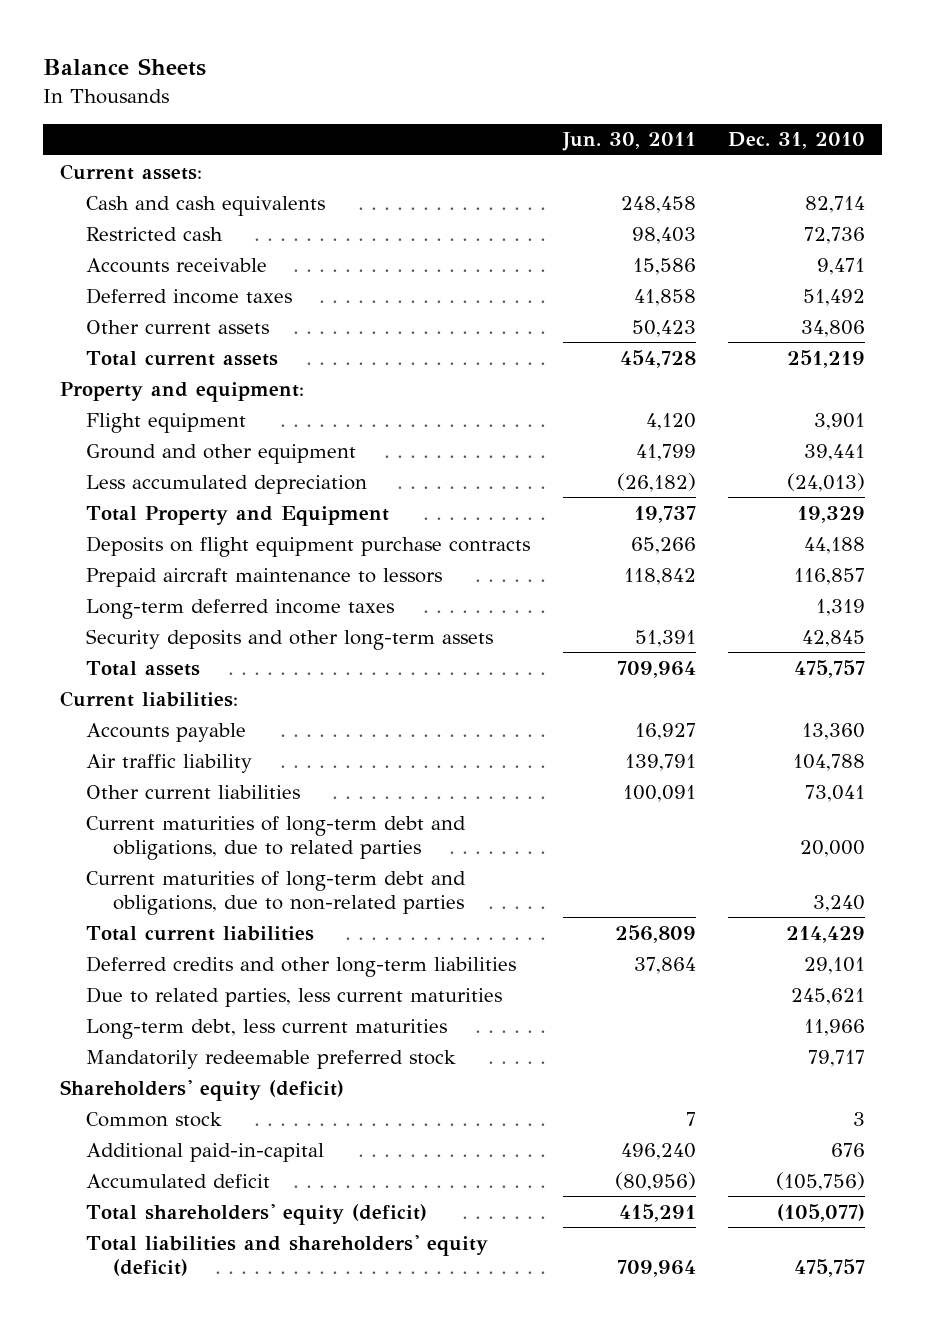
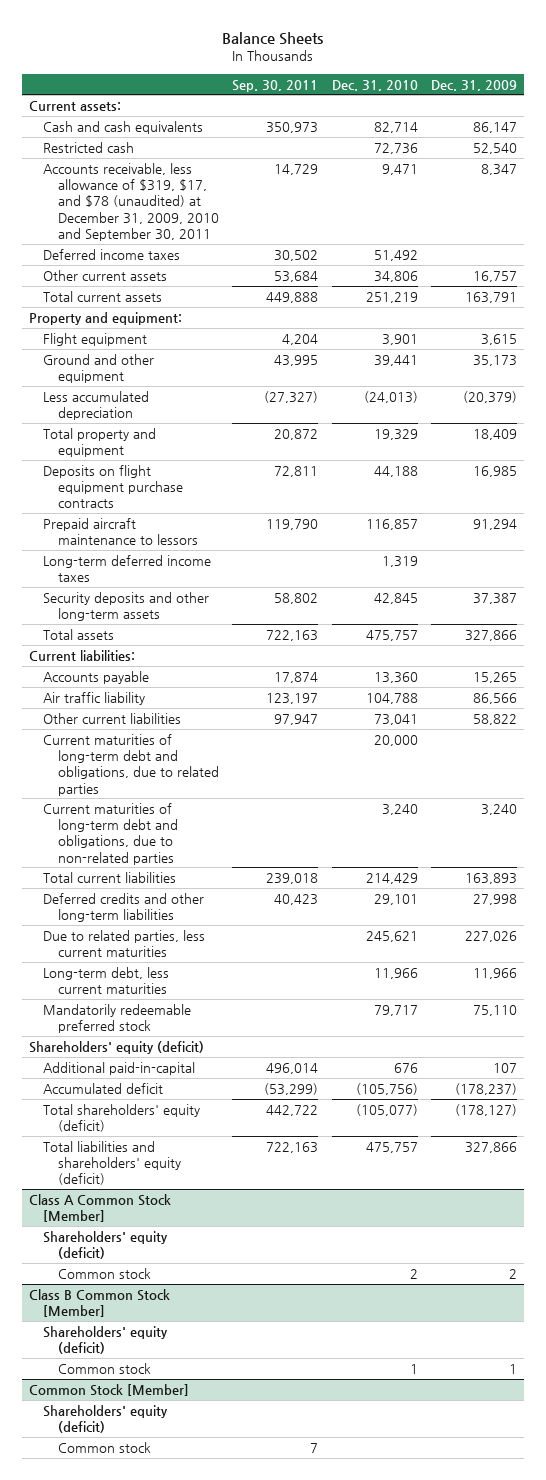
[561,132,696,152] Jun. 30, 2011 -> none
none -> [232,79,319,92] Sep. 30, 2011
none -> [431,79,518,91] Dec. 31, 2009
[86,257,268,273] Accounts receivable -> [43,163,219,241] Accounts receivable, less allowance of $319, $17, and $78 (unaudited) at December 31, 2009, 2010 and September 30, 2011
[86,505,390,526] Total Property and Equipment -> [43,428,157,458] Total property and equipment
[86,1111,223,1127] Common stock -> none
none -> [28,1194,171,1223] Class A Common Stock [Member]
none -> [43,1231,169,1260] Shareholders' equity (deficit)
none -> [57,1268,151,1280] Common stock
none -> [28,1289,170,1318] Class B Common Stock [Member]
none -> [43,1326,169,1355] Shareholders' equity (deficit)
none -> [57,1363,151,1375] Common stock
none -> [28,1384,189,1397] Common Stock [Member]
none -> [43,1405,169,1434] Shareholders' equity (deficit)
none -> [57,1442,151,1454] Common stock

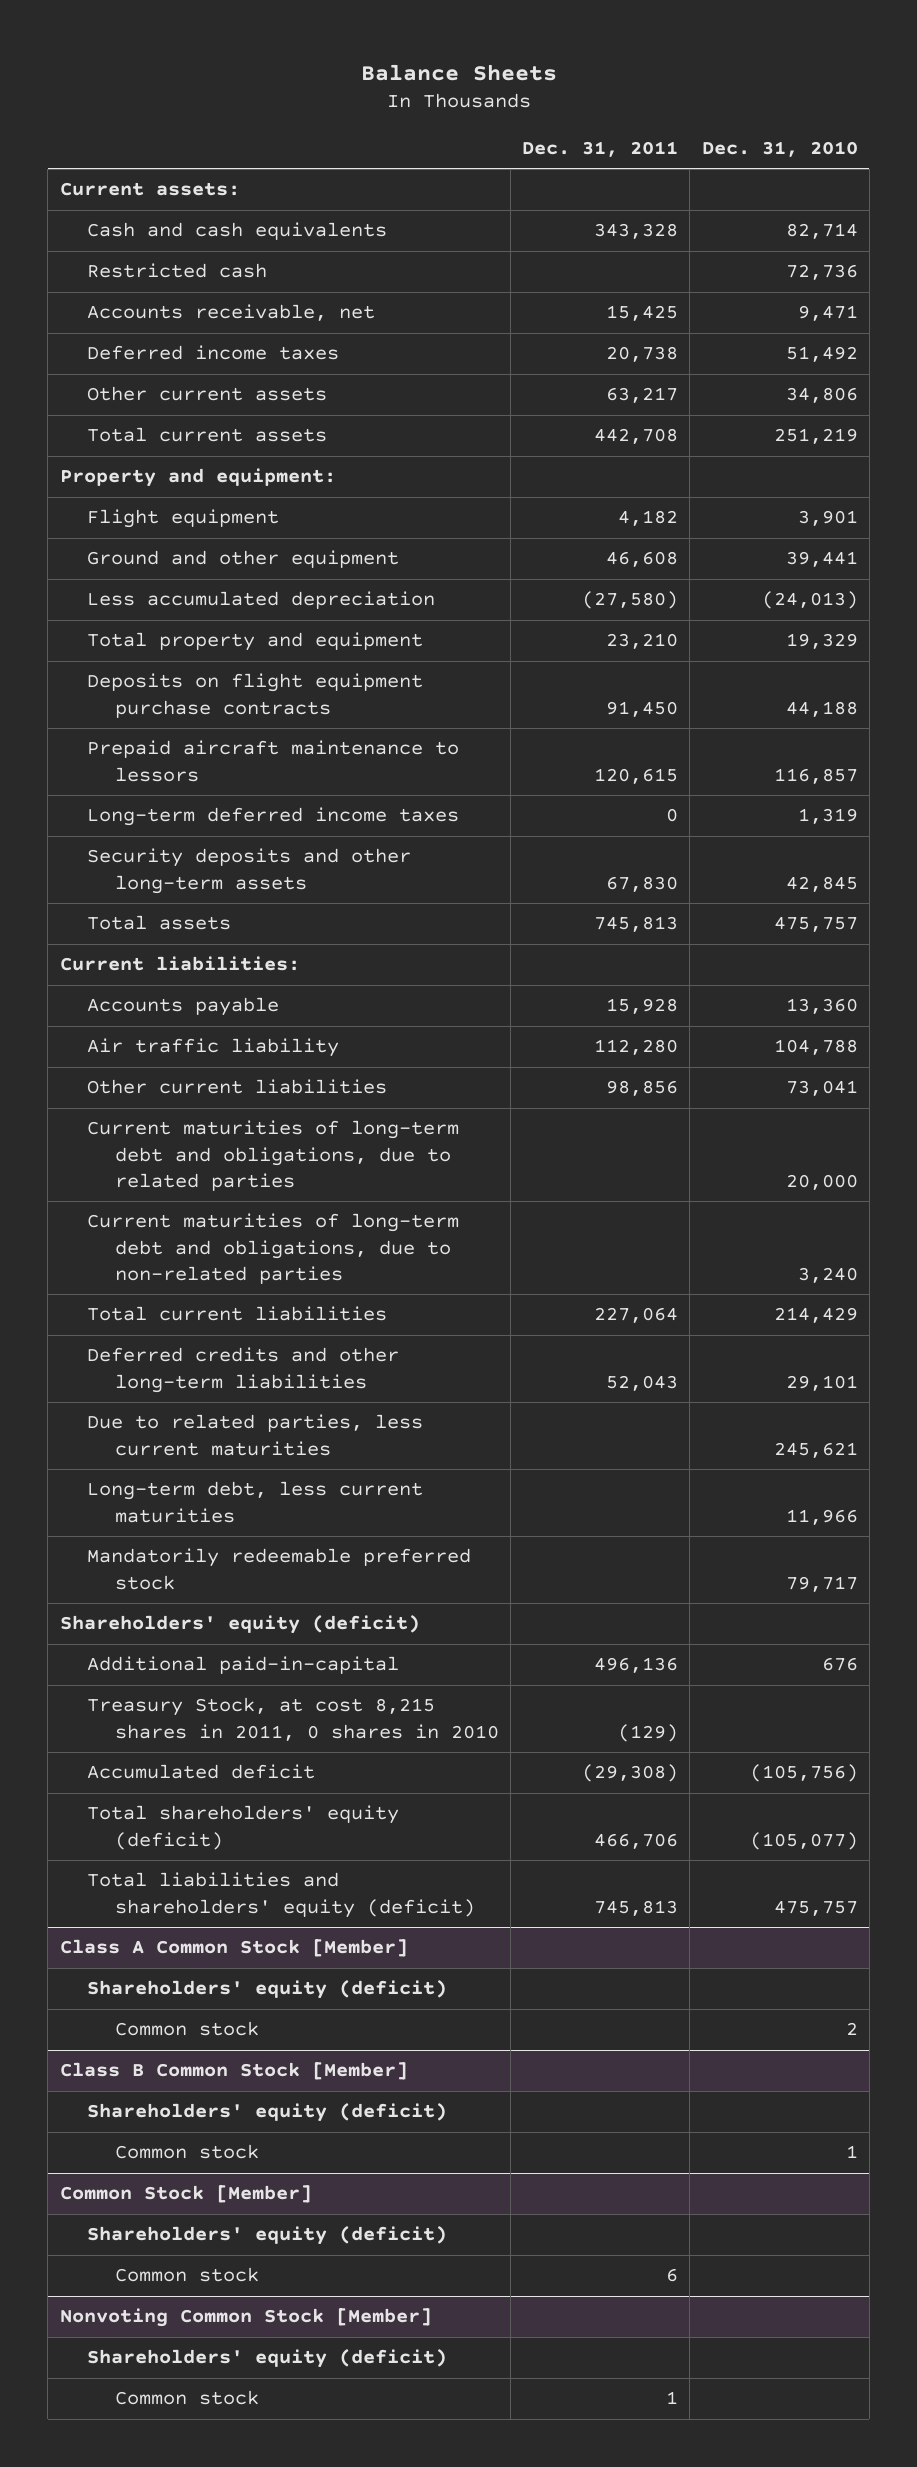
[232,79,319,92] Sep. 30, 2011 -> none
[431,79,518,91] Dec. 31, 2009 -> none
none -> [522,140,679,157] Dec. 31, 2011
[43,163,219,241] Accounts receivable, less allowance of $319, $17, and $78 (unaudited) at December 31, 2009, 2010 and September 30, 2011 -> [87,304,376,322] Accounts receivable, net
none -> [87,1697,499,1741] Treasury Stock, at cost 8,215 shares in 2011, 0 shares in 2010
none -> [59,2308,432,2328] Nonvoting Common Stock [Member]
none -> [87,2349,448,2369] Shareholders' equity (deficit)
none -> [114,2390,259,2406] Common stock

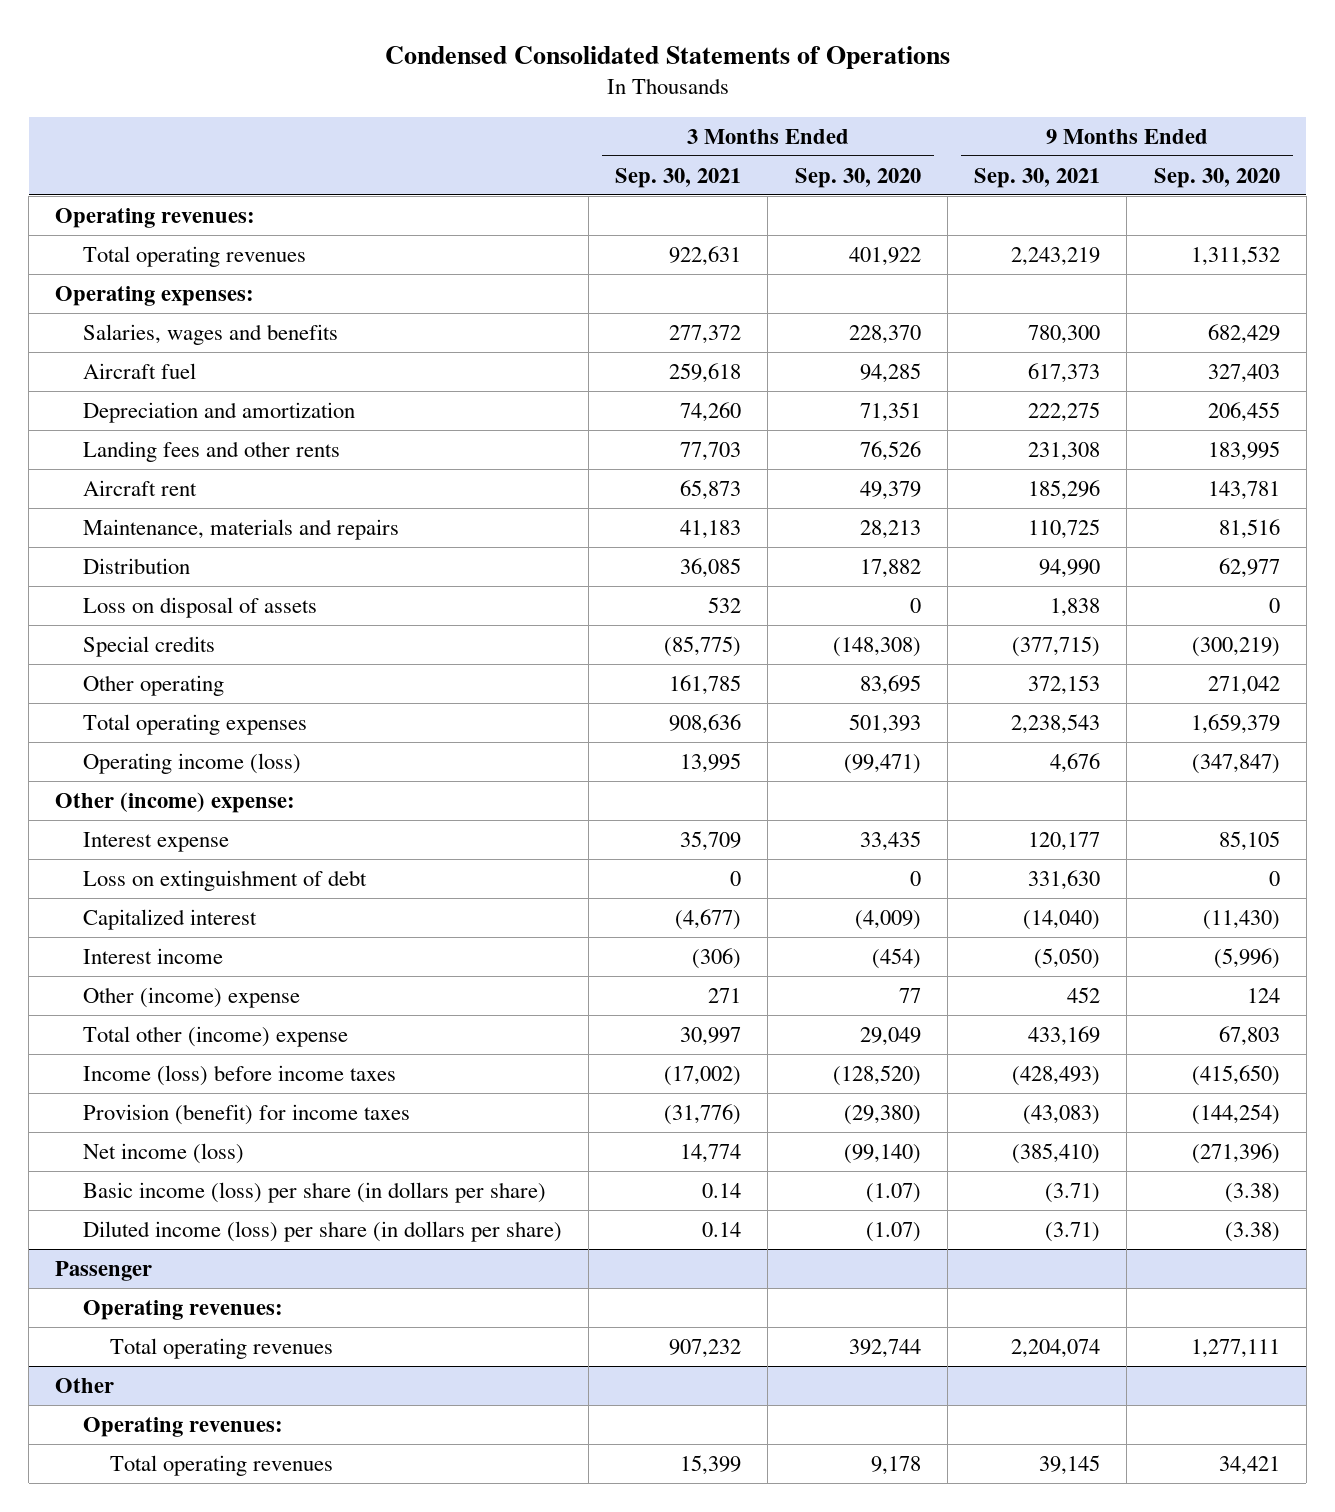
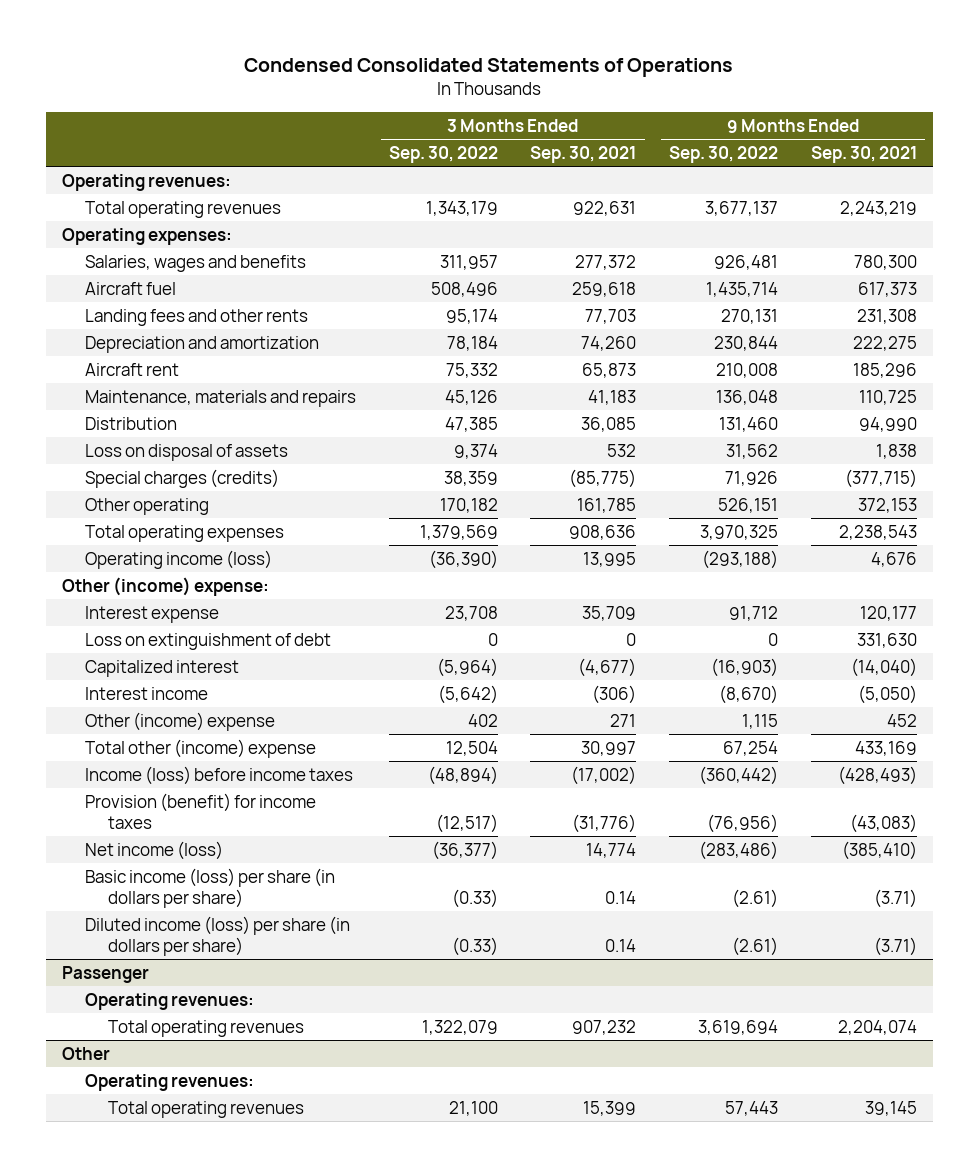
[794,167,921,188] Sep. 30, 2020 -> none
[1153,167,1280,188] Sep. 30, 2020 -> none
none -> [388,146,498,164] Sep. 30, 2022
none -> [668,146,778,164] Sep. 30, 2022
[82,401,355,423] Depreciation and amortization -> [85,335,320,353] Depreciation and amortization
[82,635,215,657] Special credits -> [85,468,280,488] Special charges (credits)

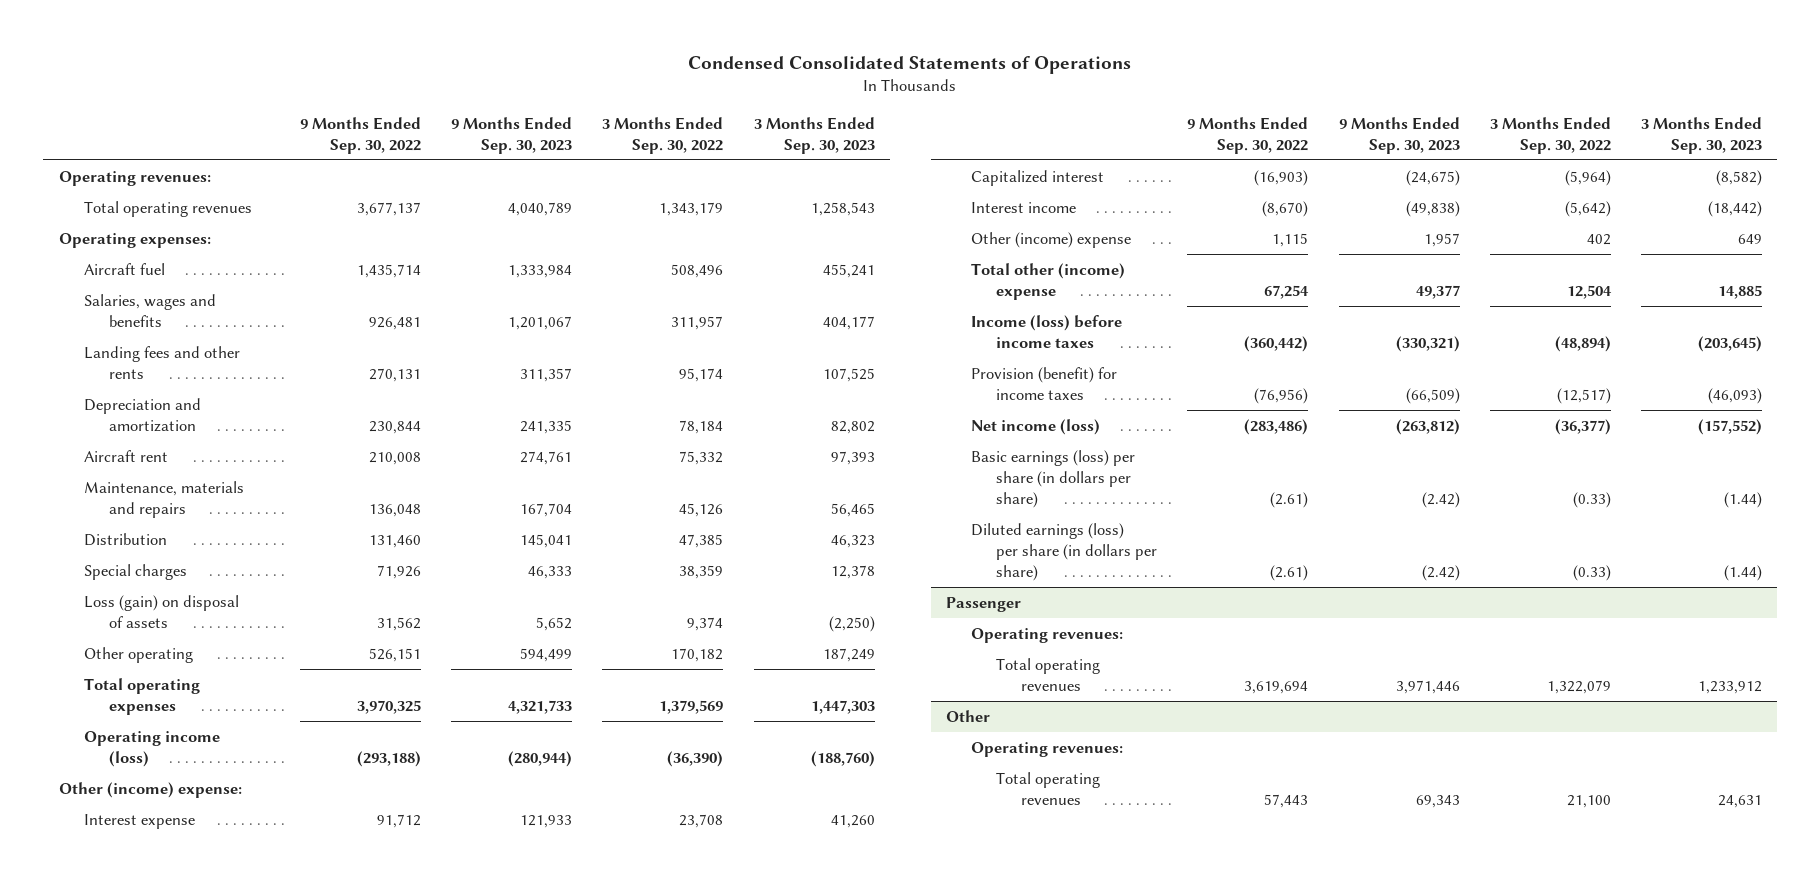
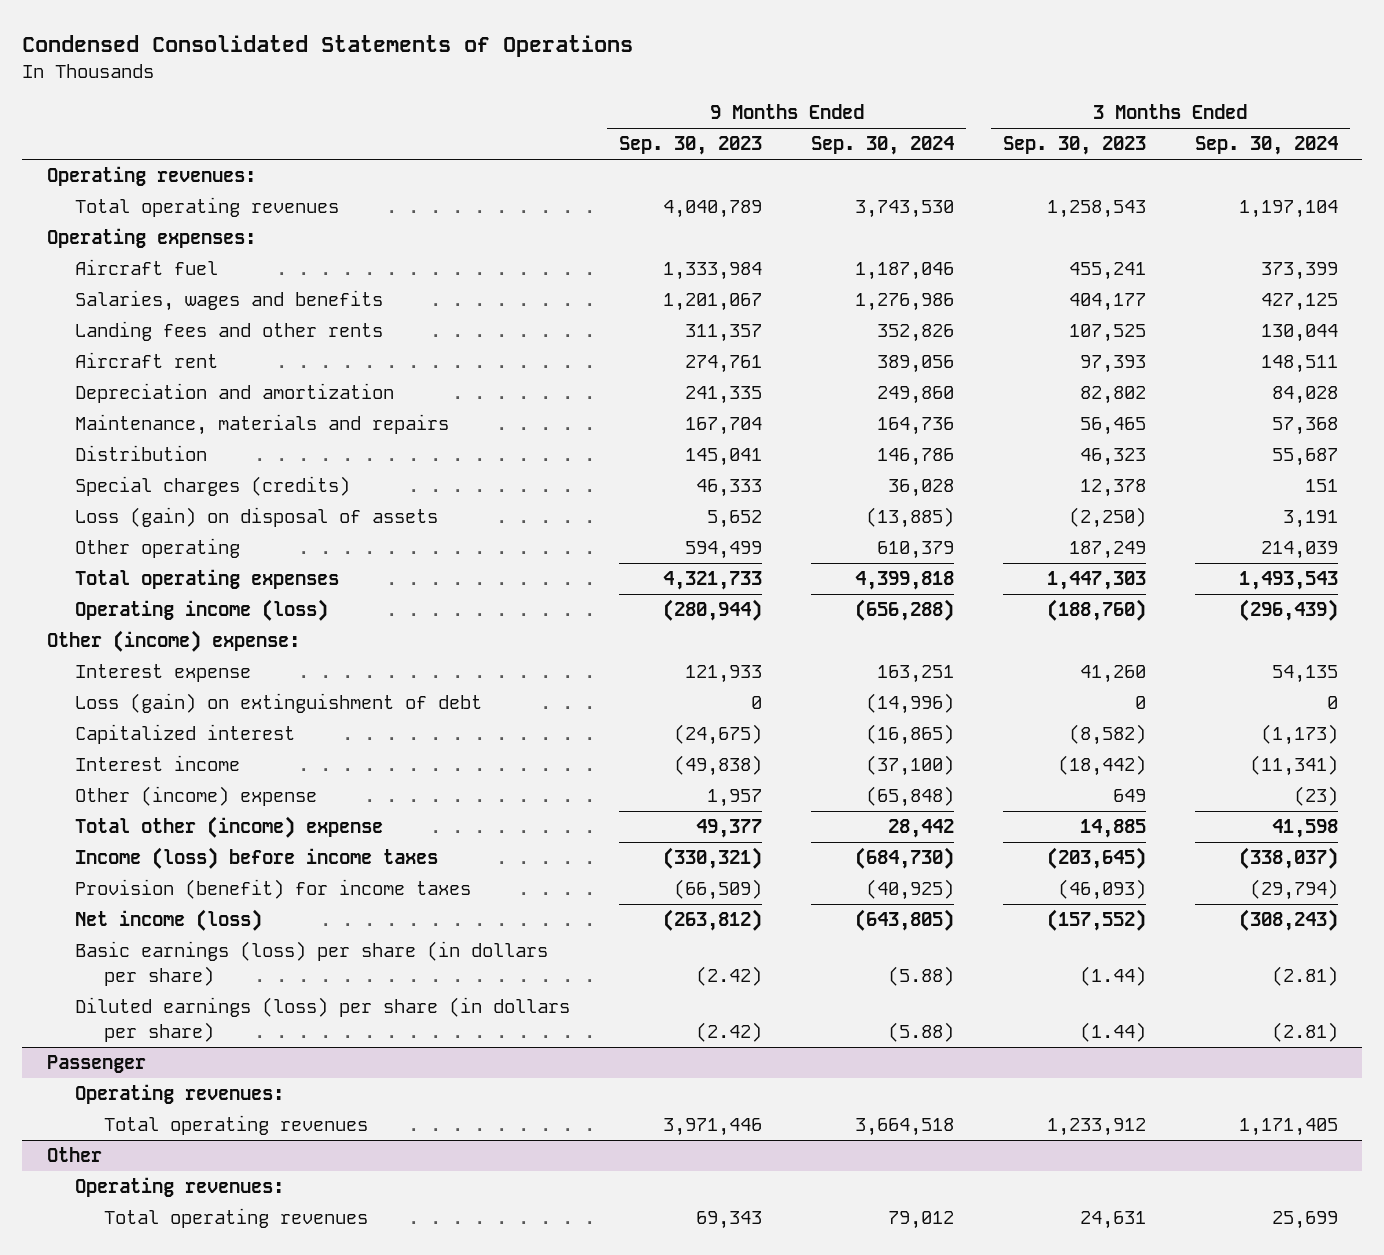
[300,116,422,154] 9 Months Ended Sep. 30, 2022 -> none
[602,116,724,154] 3 Months Ended Sep. 30, 2022 -> none
none -> [811,136,955,156] Sep. 30, 2024
none -> [1194,136,1338,156] Sep. 30, 2024
[83,398,201,432] Depreciation and amortization -> [75,383,395,404] Depreciation and amortization
[83,564,187,581] Special charges -> [75,476,351,497] Special charges (credits)
none -> [75,693,483,714] Loss (gain) on extinguishment of debt

